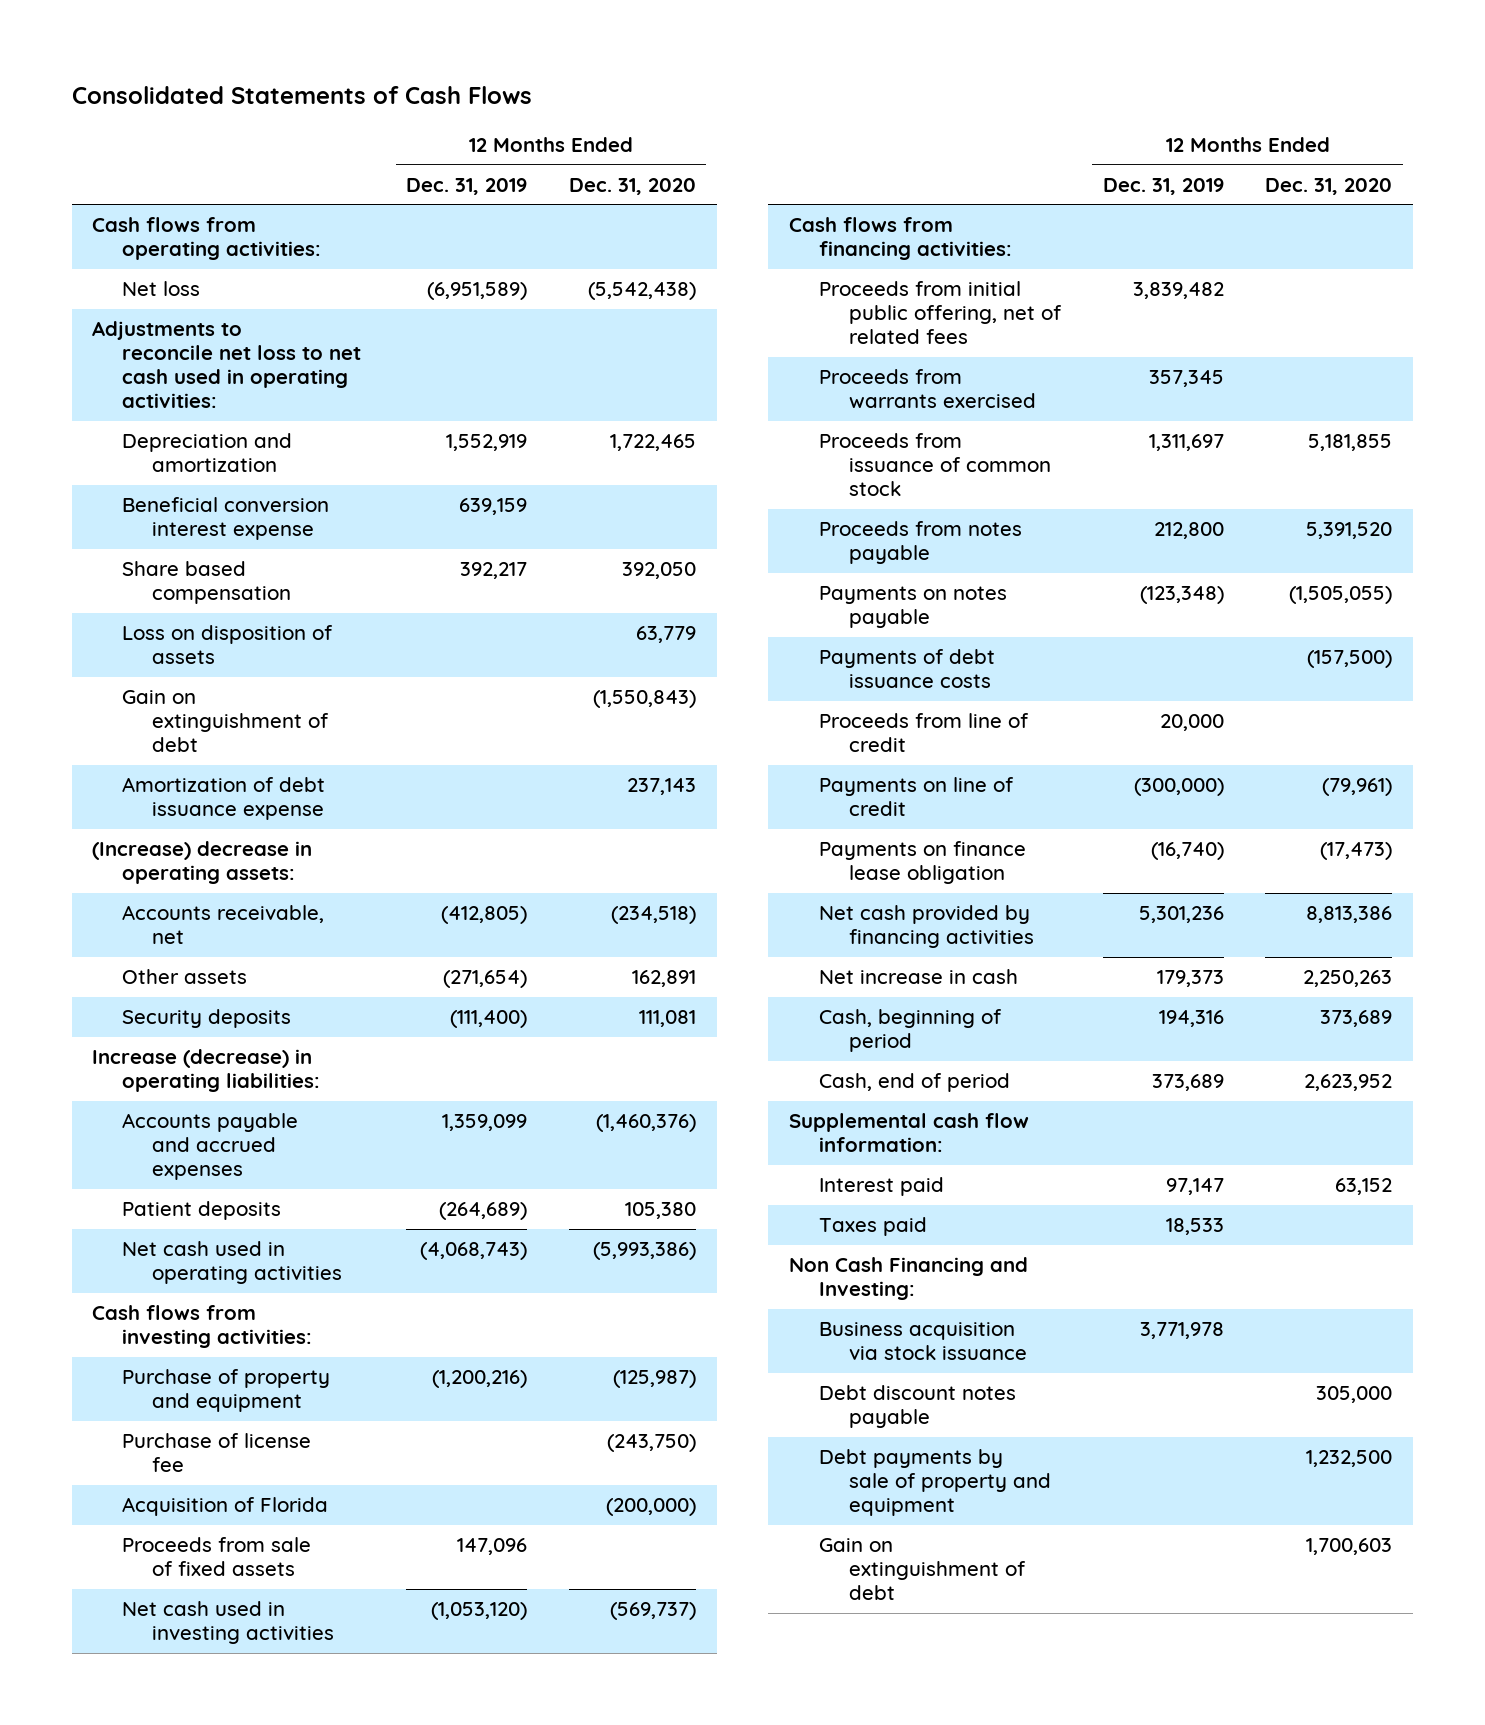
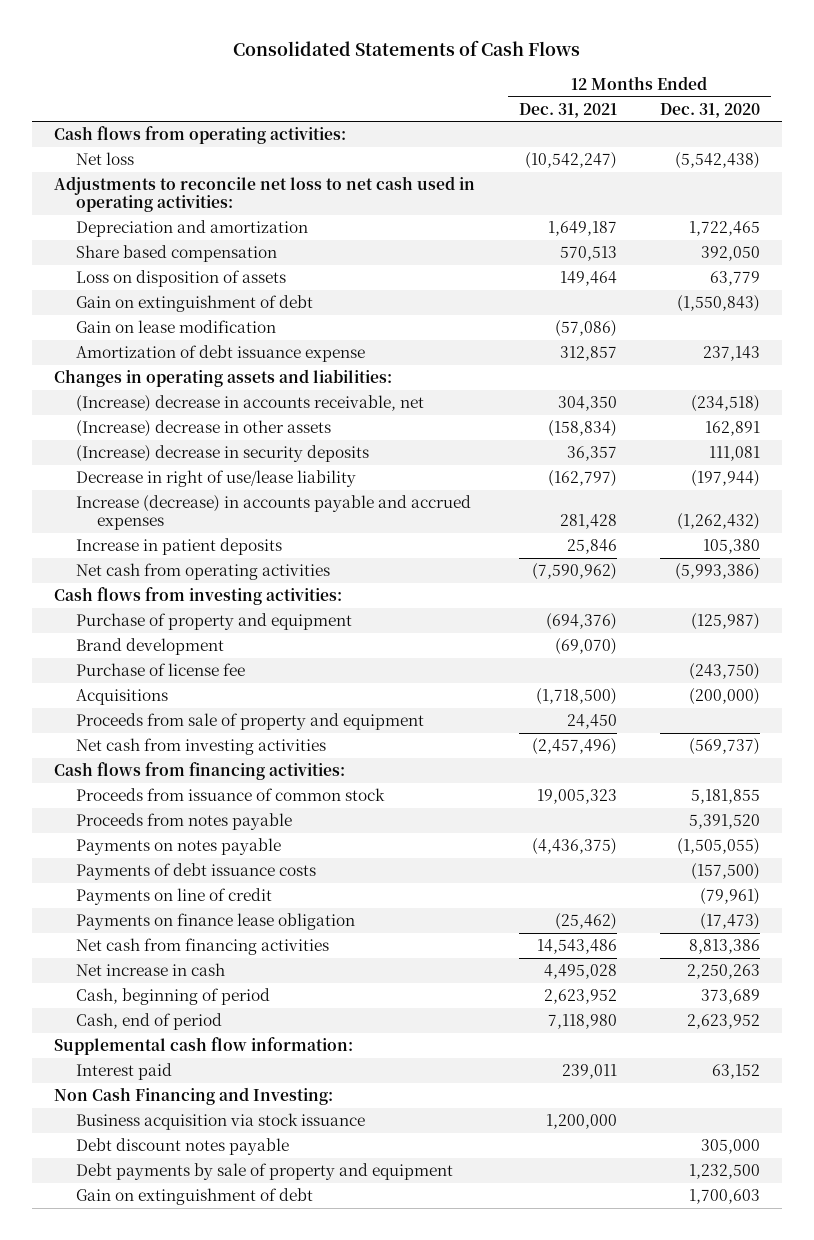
[406,177,528,195] Dec. 31, 2019 -> none
none -> [518,102,617,118] Dec. 31, 2021
[122,497,330,541] Beneficial conversion interest expense -> none
none -> [75,320,276,334] Gain on lease modification
[92,1049,321,1093] Increase (decrease) in operating liabilities: -> none
[92,841,313,885] (Increase) decrease in operating assets: -> [54,369,393,388] Changes in operating assets and liabilities:
[122,905,325,945] Accounts receivable, net -> [75,395,424,413] (Increase) decrease in accounts receivable, net
[122,969,248,985] Other assets -> [75,420,331,438] (Increase) decrease in other assets
[122,1009,292,1029] Security deposits -> [75,445,369,463] (Increase) decrease in security deposits
none -> [75,470,356,488] Decrease in right of use/lease liability
[122,1113,299,1181] Accounts payable and accrued expenses -> [75,495,471,531] Increase (decrease) in accounts payable and accrued expenses
[595,1114,696,1133] (1,460,376) -> [676,513,760,531] (1,262,432)
[122,1201,282,1221] Patient deposits -> [75,538,282,556] Increase in patient deposits
[122,1241,343,1285] Net cash used in operating activities -> [75,563,330,581] Net cash from operating activities
none -> [75,638,224,656] Brand development
[122,1497,329,1517] Acquisition of Florida -> [75,689,168,706] Acquisitions
[122,1537,312,1577] Proceeds from sale of fixed assets -> [75,713,424,731] Proceeds from sale of property and equipment
[122,1601,335,1645] Net cash used in investing activities -> [75,738,326,756] Net cash from investing activities
[819,281,1063,345] Proceeds from initial public offering, net of related fees -> none
[819,369,1037,410] Proceeds from warrants exercised -> none
[819,713,1030,753] Proceeds from line of credit -> none
[819,905,1035,949] Net cash provided by financing activities -> [75,938,329,956] Net cash from financing activities
[819,1217,928,1237] Taxes paid -> none

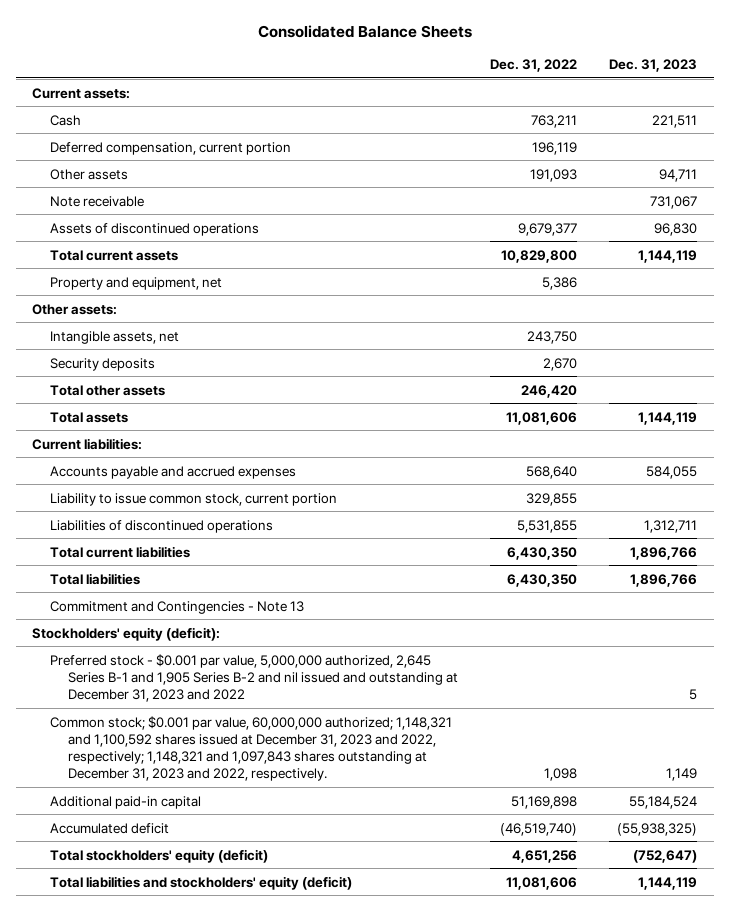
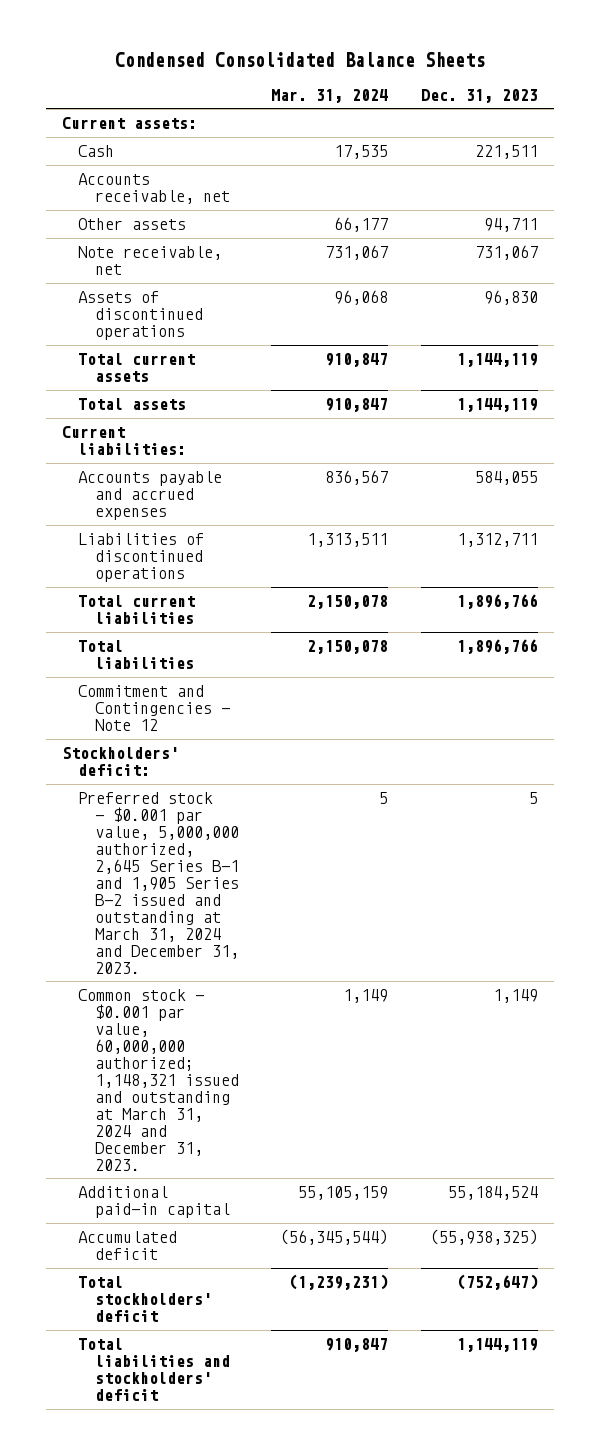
[257,24,472,38] Consolidated Balance Sheets -> [115,51,486,67] Condensed Consolidated Balance Sheets
[490,58,578,72] Dec. 31, 2022 -> none
none -> [271,88,389,103] Mar. 31, 2024
[49,141,291,155] Deferred compensation, current portion -> none
none -> [78,173,230,205] Accounts receivable, net
[49,195,144,207] Note receivable -> [78,246,223,276] Note receivable, net
[49,276,222,290] Property and equipment, net -> none
[31,303,117,315] Other assets: -> none
[49,330,179,344] Intangible assets, net -> none
[49,357,155,371] Security deposits -> none
[49,384,165,396] Total other assets -> none
[49,492,337,506] Liability to issue common stock, current portion -> none
[49,600,304,614] Commitment and Contingencies - Note 13 -> [78,685,230,732] Commitment and Contingencies - Note 12
[31,626,220,641] Stockholders' equity (deficit): -> [62,747,180,777] Stockholders' deficit:
[49,653,458,702] Preferred stock - $0.001 par value, 5,000,000 authorized, 2,645 Series B-1 and 1,905 Series B-2 and nil issued and outstanding at December 31, 2023 and 2022 -> [78,792,239,974] Preferred stock - $0.001 par value, 5,000,000 authorized, 2,645 Series B-1 and 1,905 Series B-2 issued and outstanding at March 31, 2024 and December 31, 2023.
[49,715,452,781] Common stock; $0.001 par value, 60,000,000 authorized; 1,148,321 and 1,100,592 shares issued at December 31, 2023 and 2022, respectively; 1,148,321 and 1,097,843 shares outstanding at December 31, 2023 and 2022, respectively. -> [78,989,239,1171] Common stock - $0.001 par value, 60,000,000 authorized; 1,148,321 issued and outstanding at March 31, 2024 and December 31, 2023.
[49,848,268,863] Total stockholders' equity (deficit) -> [78,1276,212,1323] Total stockholders' deficit
[49,875,352,890] Total liabilities and stockholders' equity (deficit) -> [78,1338,230,1402] Total liabilities and stockholders' deficit

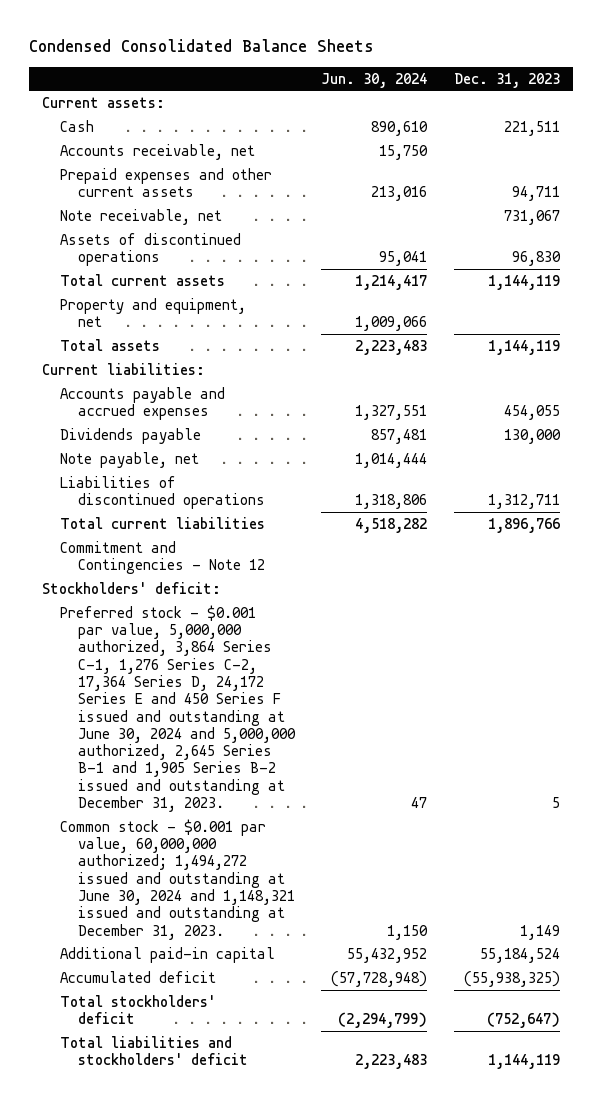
[271,88,389,103] Mar. 31, 2024 -> none
none -> [321,72,428,88] Jun. 30, 2024
[78,218,187,231] Other assets -> [59,167,272,198] Prepaid expenses and other current assets
none -> [59,297,246,328] Property and equipment, net
[474,471,538,486] 584,055 -> [503,405,560,421] 454,055
none -> [59,427,201,444] Dividends payable
none -> [59,451,199,468] Note payable, net
[78,640,194,670] Total liabilities -> none
[78,792,239,974] Preferred stock - $0.001 par value, 5,000,000 authorized, 2,645 Series B-1 and 1,905 Series B-2 issued and outstanding at March 31, 2024 and December 31, 2023. -> [59,604,296,813] Preferred stock - $0.001 par value, 5,000,000 authorized, 3,864 Series C-1, 1,276 Series C-2, 17,364 Series D, 24,172 Series E and 450 Series F issued and outstanding at June 30, 2024 and 5,000,000 authorized, 2,645 Series B-1 and 1,905 Series B-2 issued and outstanding at December 31, 2023.
[78,989,239,1171] Common stock - $0.001 par value, 60,000,000 authorized; 1,148,321 issued and outstanding at March 31, 2024 and December 31, 2023. -> [59,818,295,940] Common stock - $0.001 par value, 60,000,000 authorized; 1,494,272 issued and outstanding at June 30, 2024 and 1,148,321 issued and outstanding at December 31, 2023.

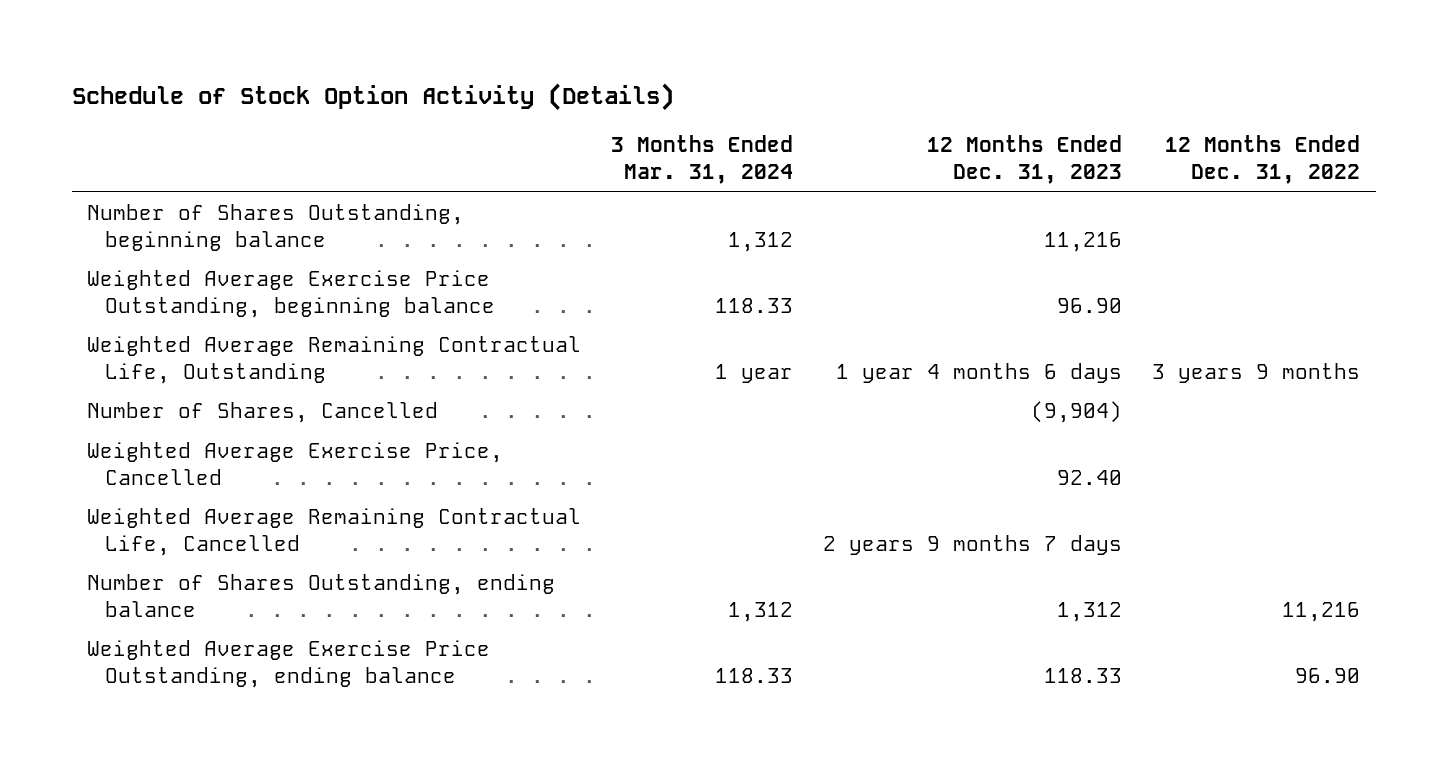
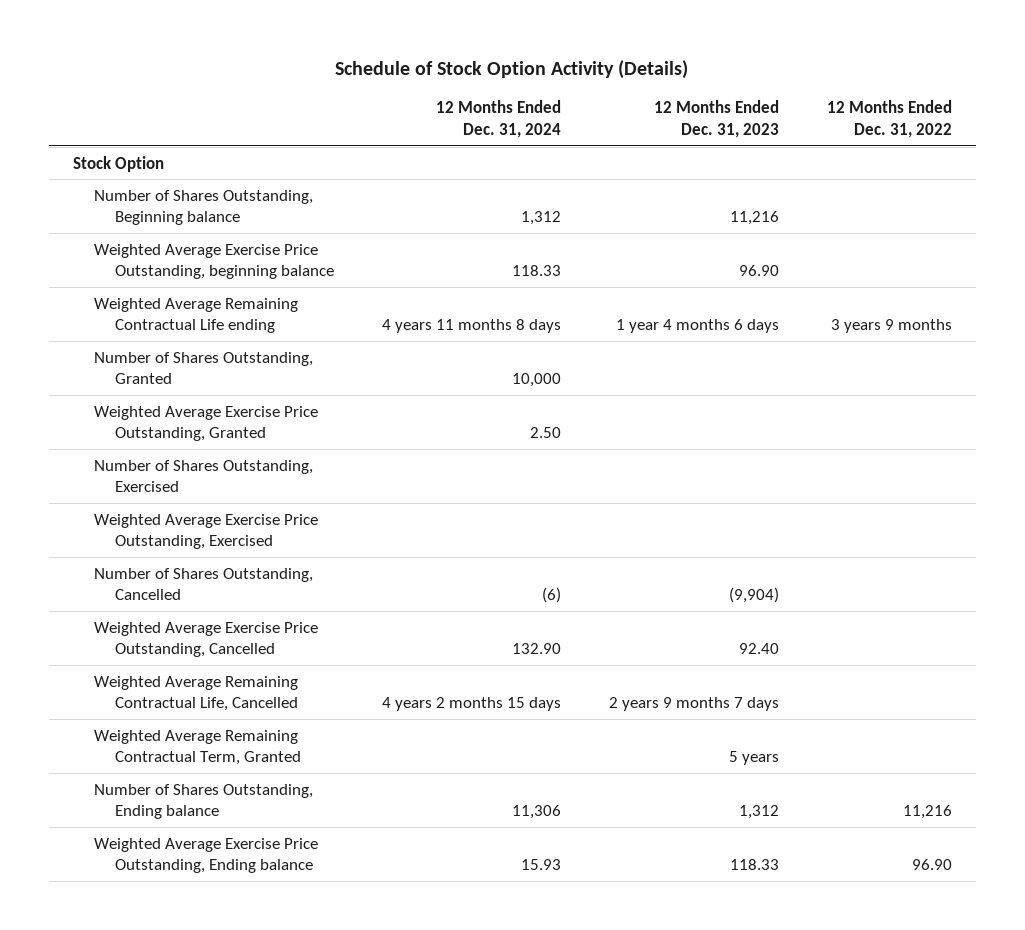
[611,135,794,185] 3 Months Ended Mar. 31, 2024 -> none
none -> [436,100,562,139] 12 Months Ended Dec. 31, 2024
none -> [72,155,164,172] Stock Option
[87,204,465,251] Number of Shares Outstanding, beginning balance -> [93,189,313,226] Number of Shares Outstanding, Beginning balance
[87,336,582,384] Weighted Average Remaining Contractual Life, Outstanding -> [93,297,298,334] Weighted Average Remaining Contractual Life ending
none -> [93,351,313,385] Number of Shares Outstanding, Granted
none -> [93,405,318,442] Weighted Average Exercise Price Outstanding, Granted
none -> [93,459,313,493] Number of Shares Outstanding, Exercised
none -> [93,513,318,550] Weighted Average Exercise Price Outstanding, Exercised
[87,402,439,424] Number of Shares, Cancelled -> [93,567,313,601] Number of Shares Outstanding, Cancelled
[87,442,504,485] Weighted Average Exercise Price, Cancelled -> [93,621,318,658] Weighted Average Exercise Price Outstanding, Cancelled
none -> [93,729,302,766] Weighted Average Remaining Contractual Term, Granted
[87,574,556,617] Number of Shares Outstanding, ending balance -> [93,783,313,820] Number of Shares Outstanding, Ending balance
[87,640,491,688] Weighted Average Exercise Price Outstanding, ending balance -> [93,837,318,874] Weighted Average Exercise Price Outstanding, Ending balance

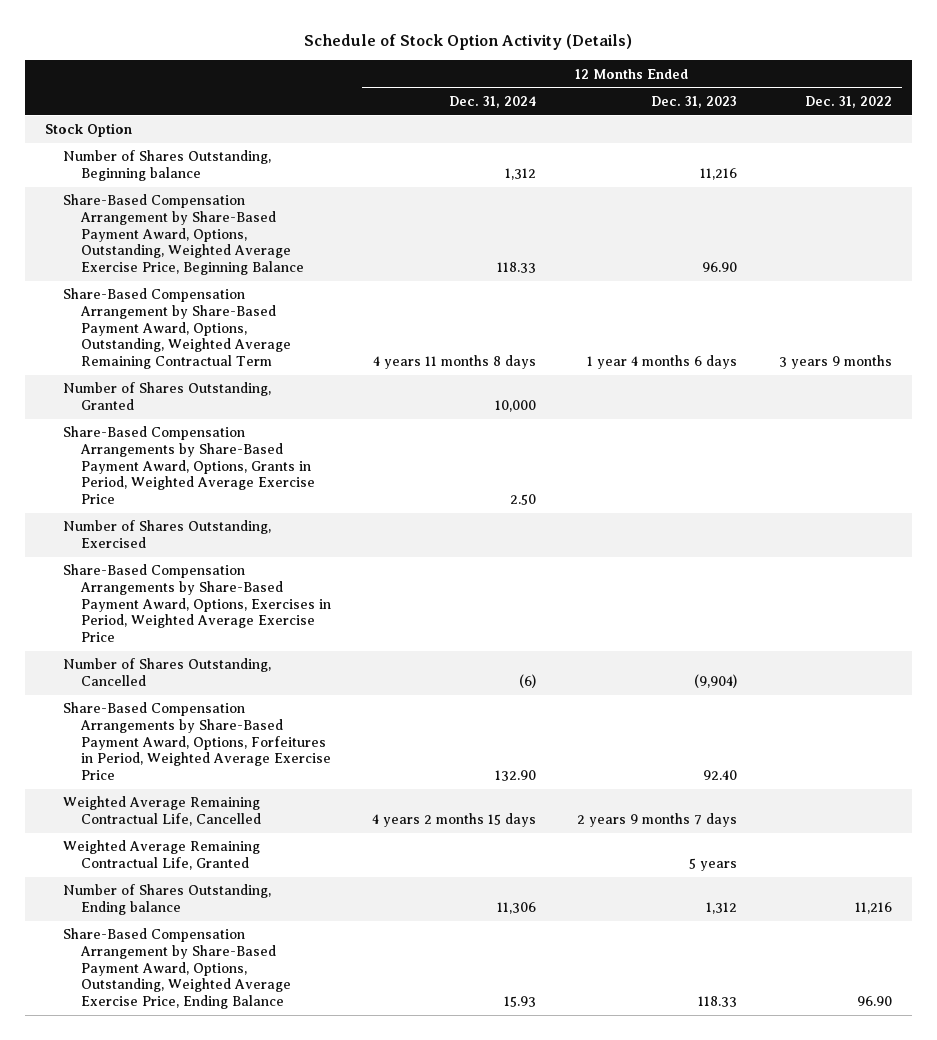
[93,243,335,280] Weighted Average Exercise Price Outstanding, beginning balance -> [63,194,305,275] Share-Based Compensation Arrangement by Share-Based Payment Award, Options, Outstanding, Weighted Average Exercise Price, Beginning Balance
[93,297,298,334] Weighted Average Remaining Contractual Life ending -> [63,288,292,369] Share-Based Compensation Arrangement by Share-Based Payment Award, Options, Outstanding, Weighted Average Remaining Contractual Term
[93,405,318,442] Weighted Average Exercise Price Outstanding, Granted -> [63,426,316,504] Share-Based Compensation Arrangements by Share-Based Payment Award, Options, Grants in Period, Weighted Average Exercise Price
[93,513,318,550] Weighted Average Exercise Price Outstanding, Exercised -> [63,564,332,642] Share-Based Compensation Arrangements by Share-Based Payment Award, Options, Exercises in Period, Weighted Average Exercise Price
[93,621,318,658] Weighted Average Exercise Price Outstanding, Cancelled -> [63,702,332,780] Share-Based Compensation Arrangements by Share-Based Payment Award, Options, Forfeitures in Period, Weighted Average Exercise Price
[93,729,302,766] Weighted Average Remaining Contractual Term, Granted -> [63,840,261,871] Weighted Average Remaining Contractual Life, Granted
[93,837,318,874] Weighted Average Exercise Price Outstanding, Ending balance -> [63,928,292,1009] Share-Based Compensation Arrangement by Share-Based Payment Award, Options, Outstanding, Weighted Average Exercise Price, Ending Balance

